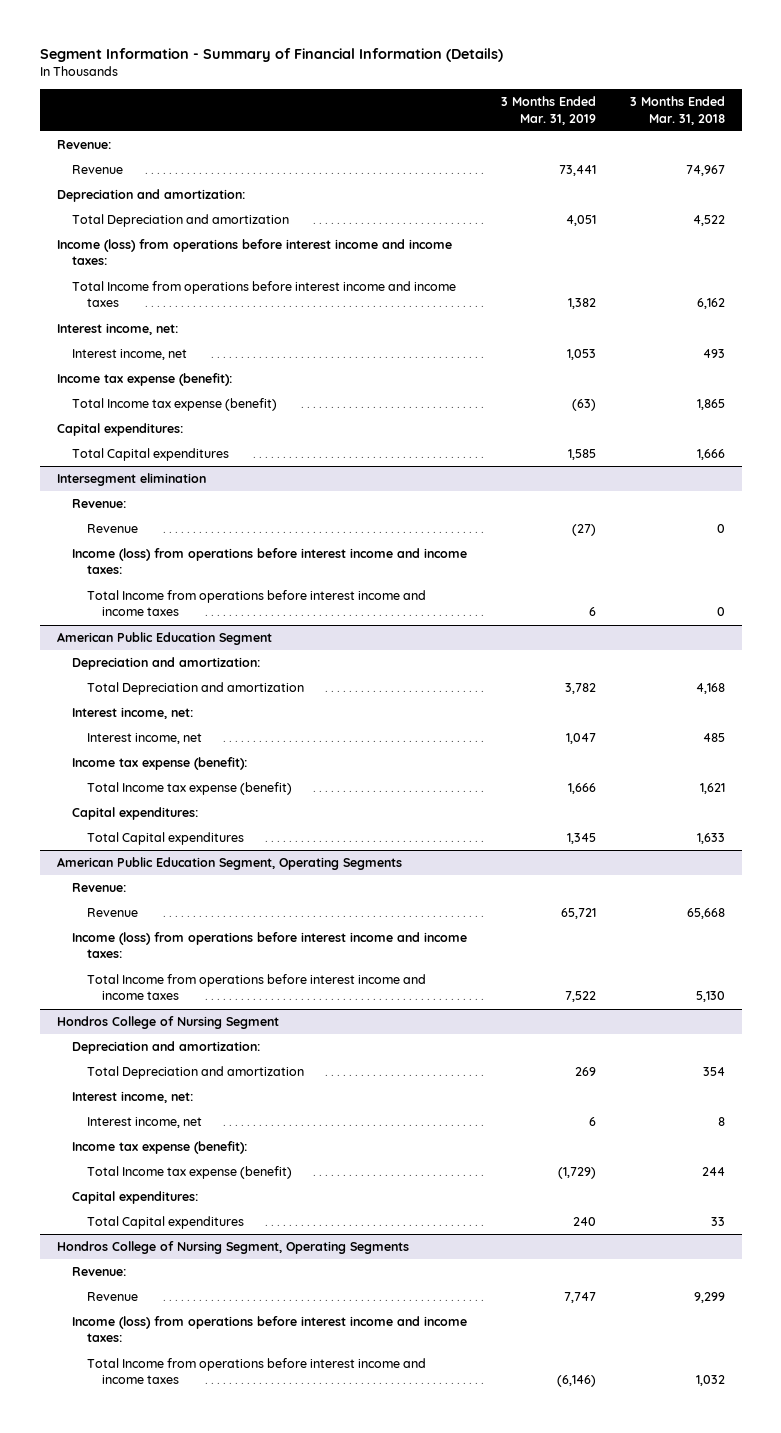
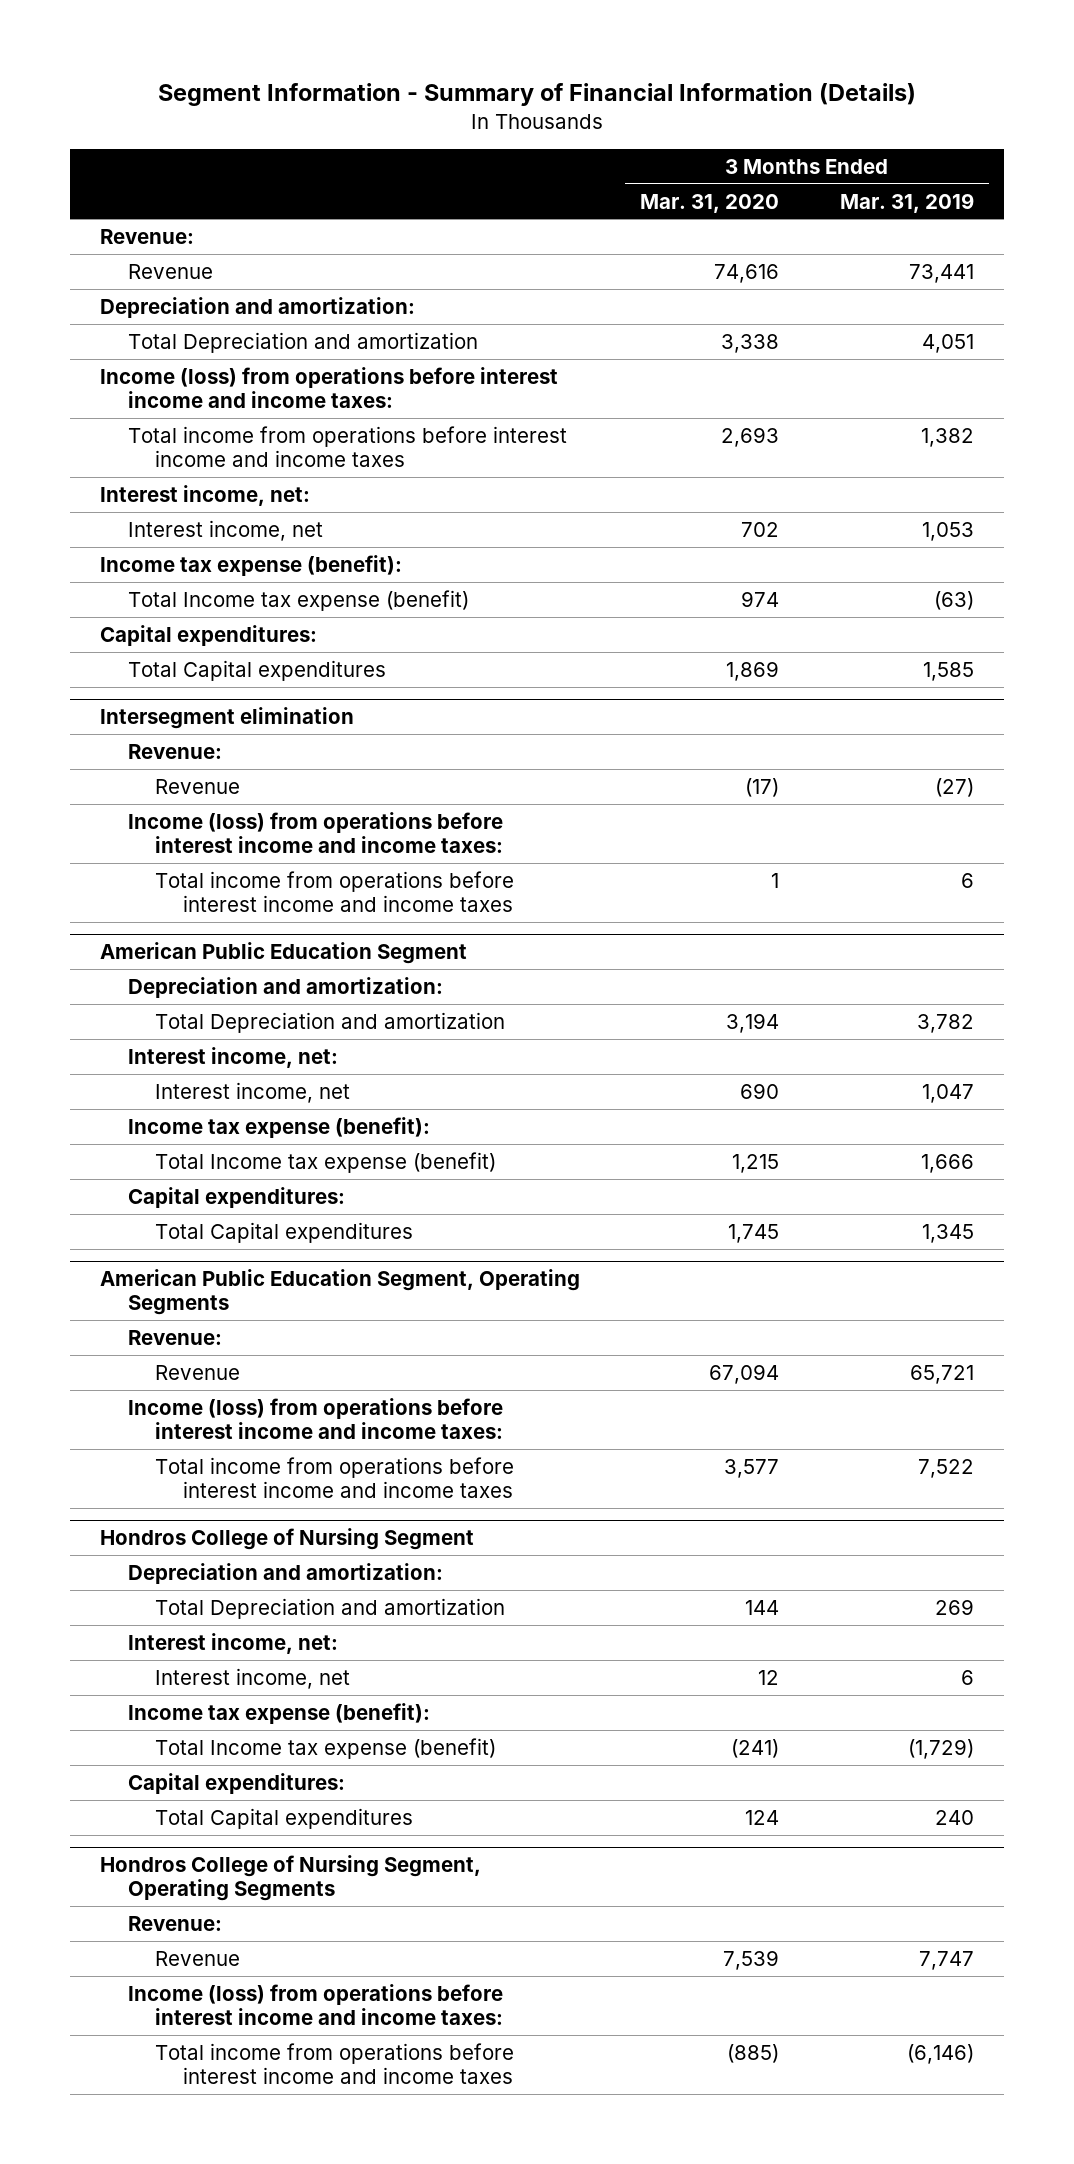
[629,96,725,125] 3 Months Ended Mar. 31, 2018 -> none
none -> [640,193,780,213] Mar. 31, 2020
[71,281,456,308] Total Income from operations before interest income and income taxes -> [127,425,567,467] Total income from operations before interest income and income taxes
[86,590,426,617] Total Income from operations before interest income and income taxes -> [155,870,515,912] Total income from operations before interest income and income taxes
[86,974,426,1001] Total Income from operations before interest income and income taxes -> [155,1456,515,1498] Total income from operations before interest income and income taxes
[86,1358,426,1385] Total Income from operations before interest income and income taxes -> [155,2042,515,2084] Total income from operations before interest income and income taxes

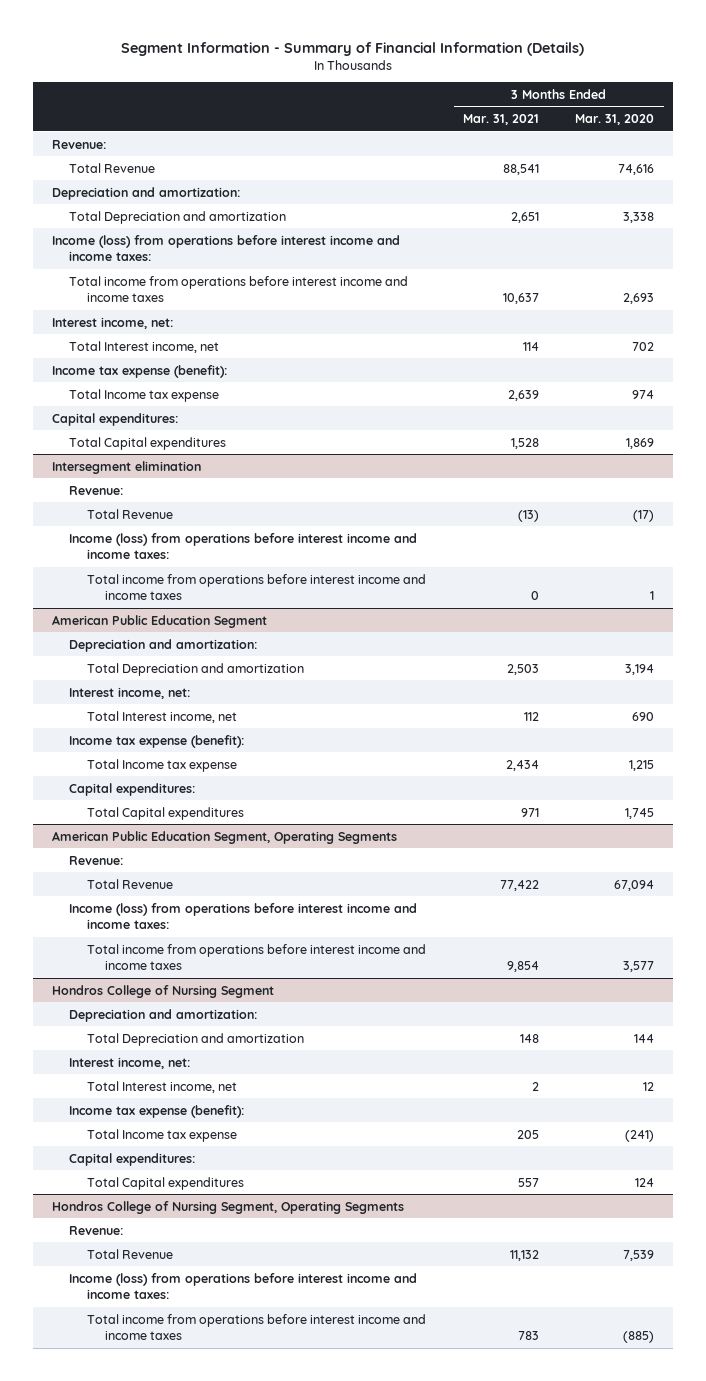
[839,192,974,213] Mar. 31, 2019 -> none
none -> [462,114,539,126] Mar. 31, 2021
[127,263,213,279] Revenue -> [69,162,156,173] Total Revenue
[127,519,323,541] Interest income, net -> [69,340,220,353] Total Interest income, net
[127,589,469,611] Total Income tax expense (benefit) -> [69,388,220,402] Total Income tax expense
[155,778,241,794] Revenue -> [87,508,174,519] Total Revenue
[155,1081,351,1103] Interest income, net -> [87,710,238,723] Total Interest income, net
[155,1151,497,1173] Total Income tax expense (benefit) -> [87,758,238,772] Total Income tax expense
[155,1364,241,1380] Revenue -> [87,878,174,889] Total Revenue
[155,1667,351,1689] Interest income, net -> [87,1080,238,1093] Total Interest income, net
[155,1737,497,1759] Total Income tax expense (benefit) -> [87,1128,238,1142] Total Income tax expense
[155,1950,241,1966] Revenue -> [87,1248,174,1259] Total Revenue

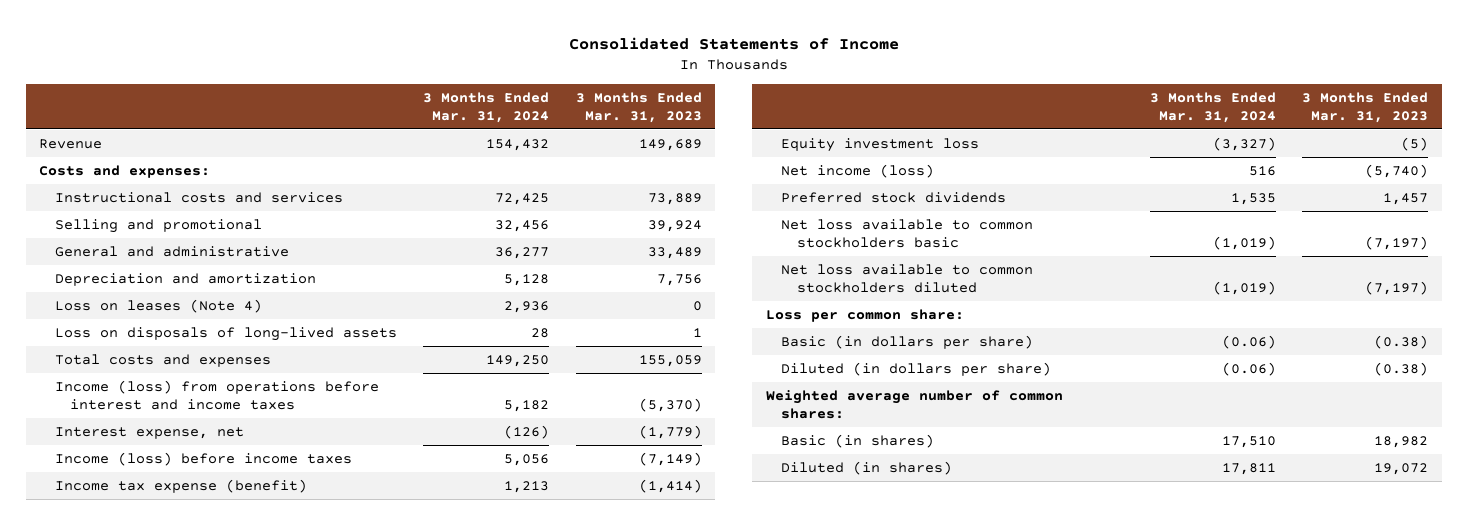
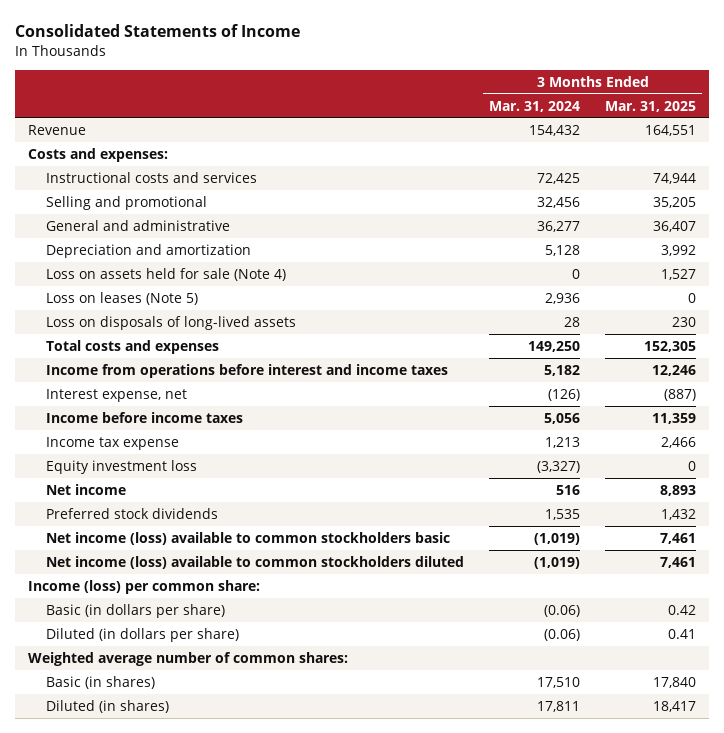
[575,91,702,123] 3 Months Ended Mar. 31, 2023 -> none
none -> [605,100,697,112] Mar. 31, 2025
none -> [46,267,287,281] Loss on assets held for sale (Note 4)
[54,298,262,313] Loss on leases (Note 4) -> [46,291,199,305] Loss on leases (Note 5)
[54,379,379,410] Income (loss) from operations before interest and income taxes -> [46,363,449,378] Income from operations before interest and income taxes
[54,451,352,466] Income (loss) before income taxes -> [46,411,244,423] Income before income taxes
[54,478,307,493] Income tax expense (benefit) -> [46,436,180,450] Income tax expense
[781,163,935,178] Net income (loss) -> [46,483,127,495] Net income
[781,218,1034,248] Net loss available to common stockholders basic -> [46,531,451,545] Net income (loss) available to common stockholders basic
[781,263,1034,293] Net loss available to common stockholders diluted -> [46,555,465,569] Net income (loss) available to common stockholders diluted
[765,308,964,322] Loss per common share: -> [27,579,260,594] Income (loss) per common share:

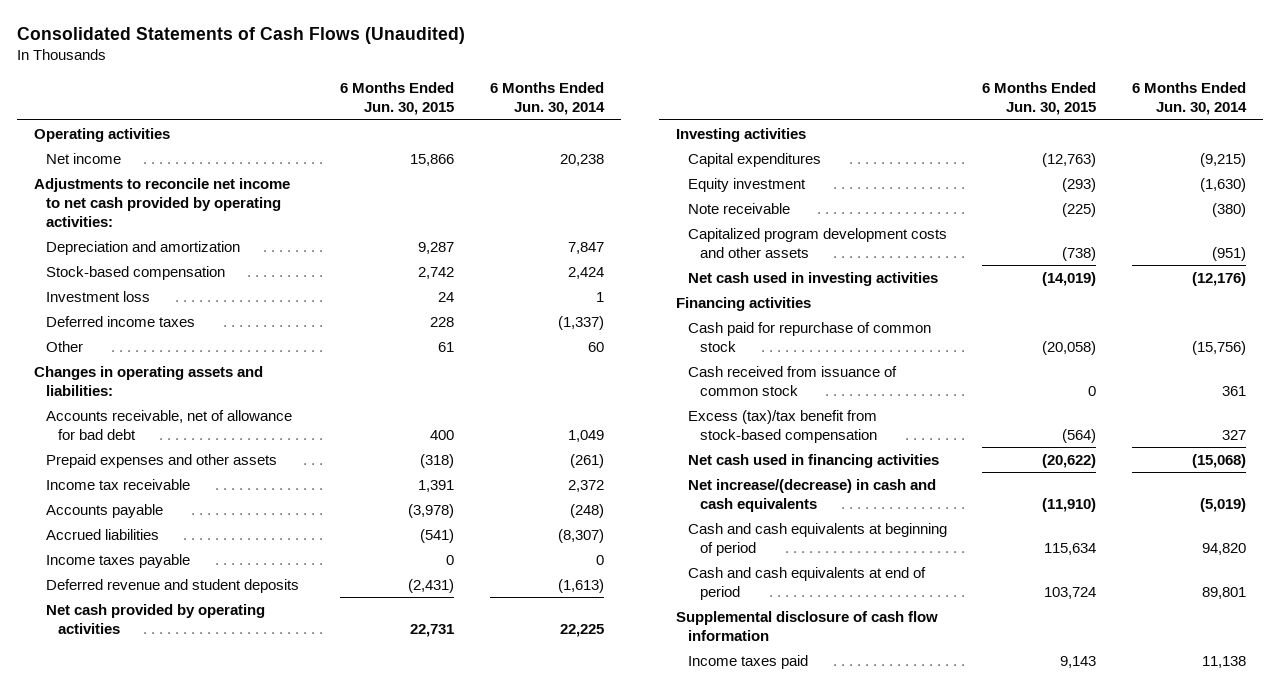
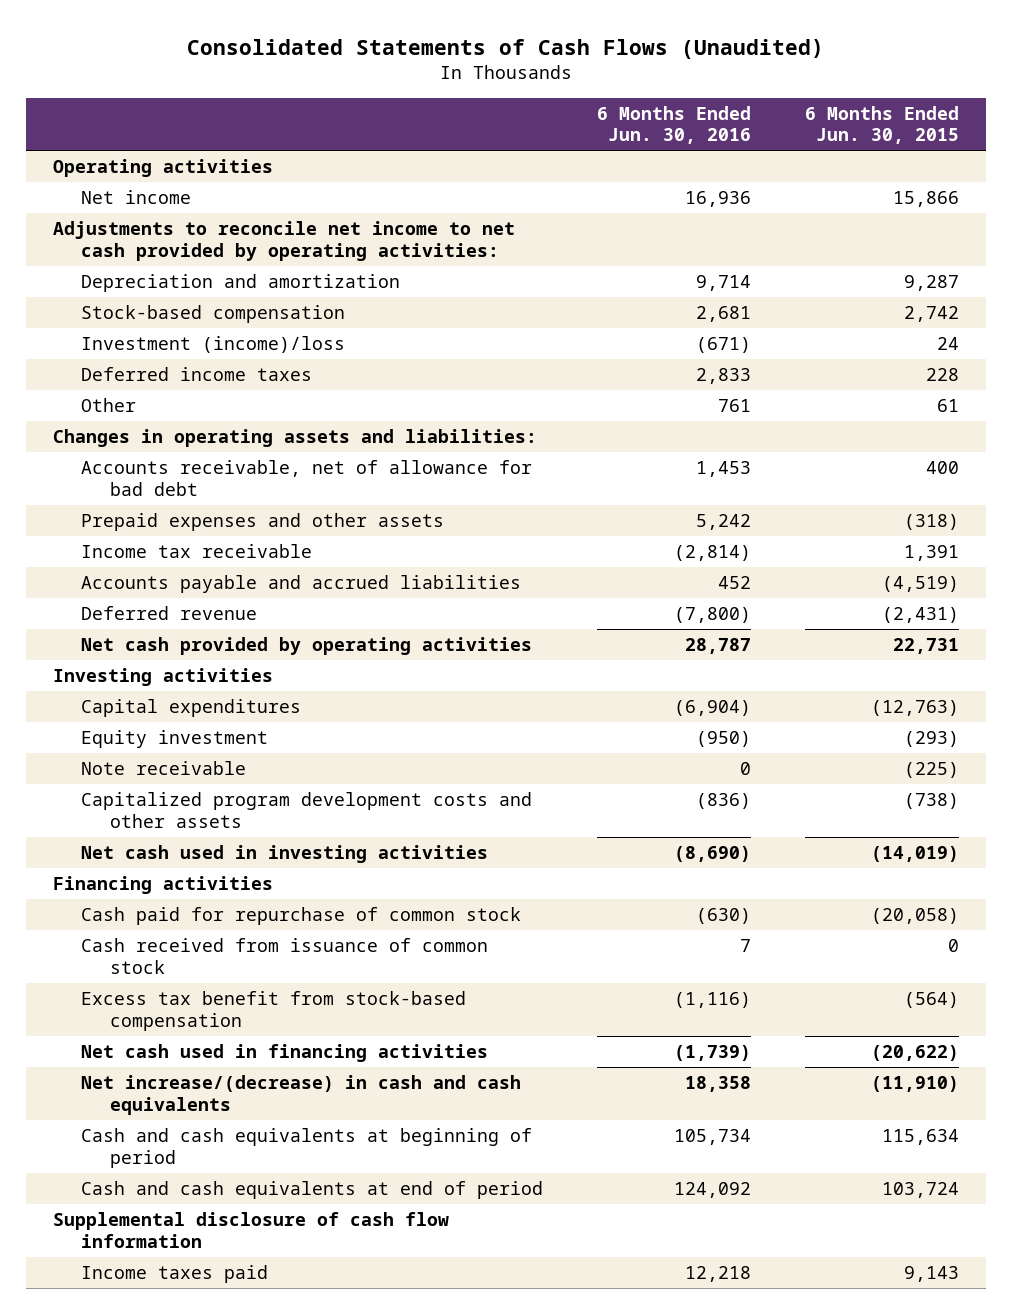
[489,82,605,116] 6 Months Ended Jun. 30, 2014 -> none
none -> [597,105,752,145] 6 Months Ended Jun. 30, 2016
[46,290,151,302] Investment loss -> [81,336,346,354] Investment (income)/loss
[46,503,164,518] Accounts payable -> none
[46,528,160,540] Accrued liabilities -> none
[46,553,191,568] Income taxes payable -> none
none -> [81,575,522,594] Accounts payable and accrued liabilities
[46,578,300,593] Deferred revenue and student deposits -> [81,606,258,621] Deferred revenue
[688,409,878,443] Excess (tax)/tax benefit from stock-based compensation -> [81,991,467,1031] Excess tax benefit from stock-based compensation

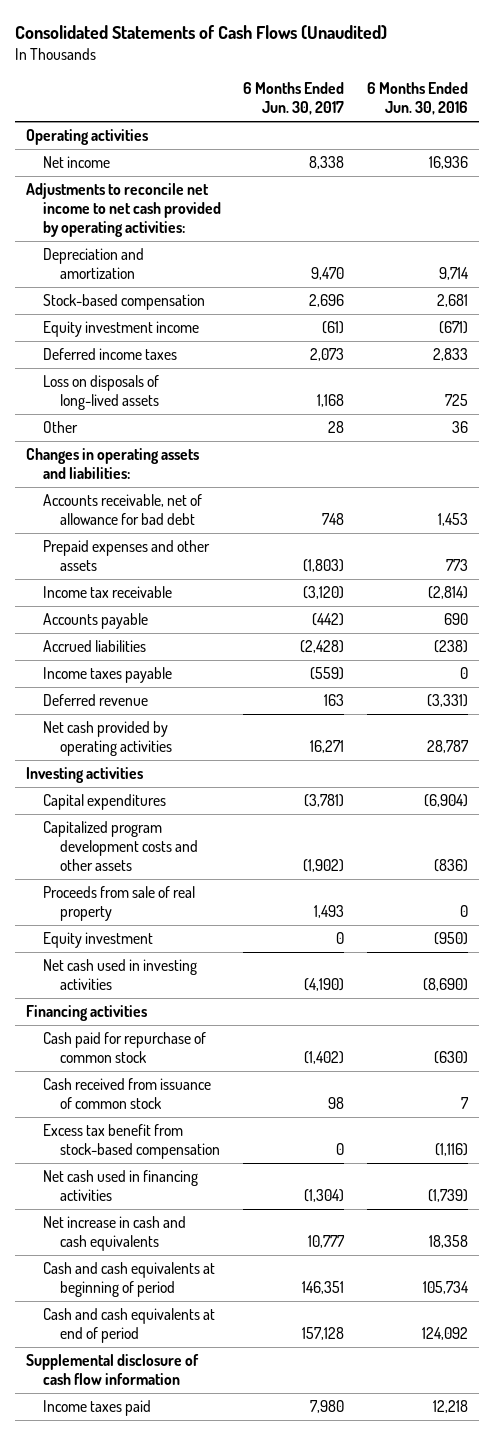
[805,105,960,145] 6 Months Ended Jun. 30, 2015 -> none
none -> [243,82,345,116] 6 Months Ended Jun. 30, 2017
[81,336,346,354] Investment (income)/loss -> [42,321,199,338] Equity investment income
none -> [42,375,159,411] Loss on disposals of long-lived assets
[718,399,752,413] 761 -> [451,421,468,434] 36
[696,514,752,531] 5,242 -> [445,559,468,572] 773
[81,575,522,594] Accounts payable and accrued liabilities -> none
none -> [42,613,148,630] Accounts payable
none -> [42,640,146,653] Accrued liabilities
none -> [42,667,172,684] Income taxes payable
[674,607,752,624] (7,800) -> [426,694,468,708] (3,331)
[81,761,247,776] Note receivable -> none
none -> [42,886,195,922] Proceeds from sale of real property
[81,730,269,749] Equity investment -> [42,932,153,949] Equity investment
[81,1075,522,1115] Net increase/(decrease) in cash and cash equivalents -> [42,1216,186,1252] Net increase in cash and cash equivalents

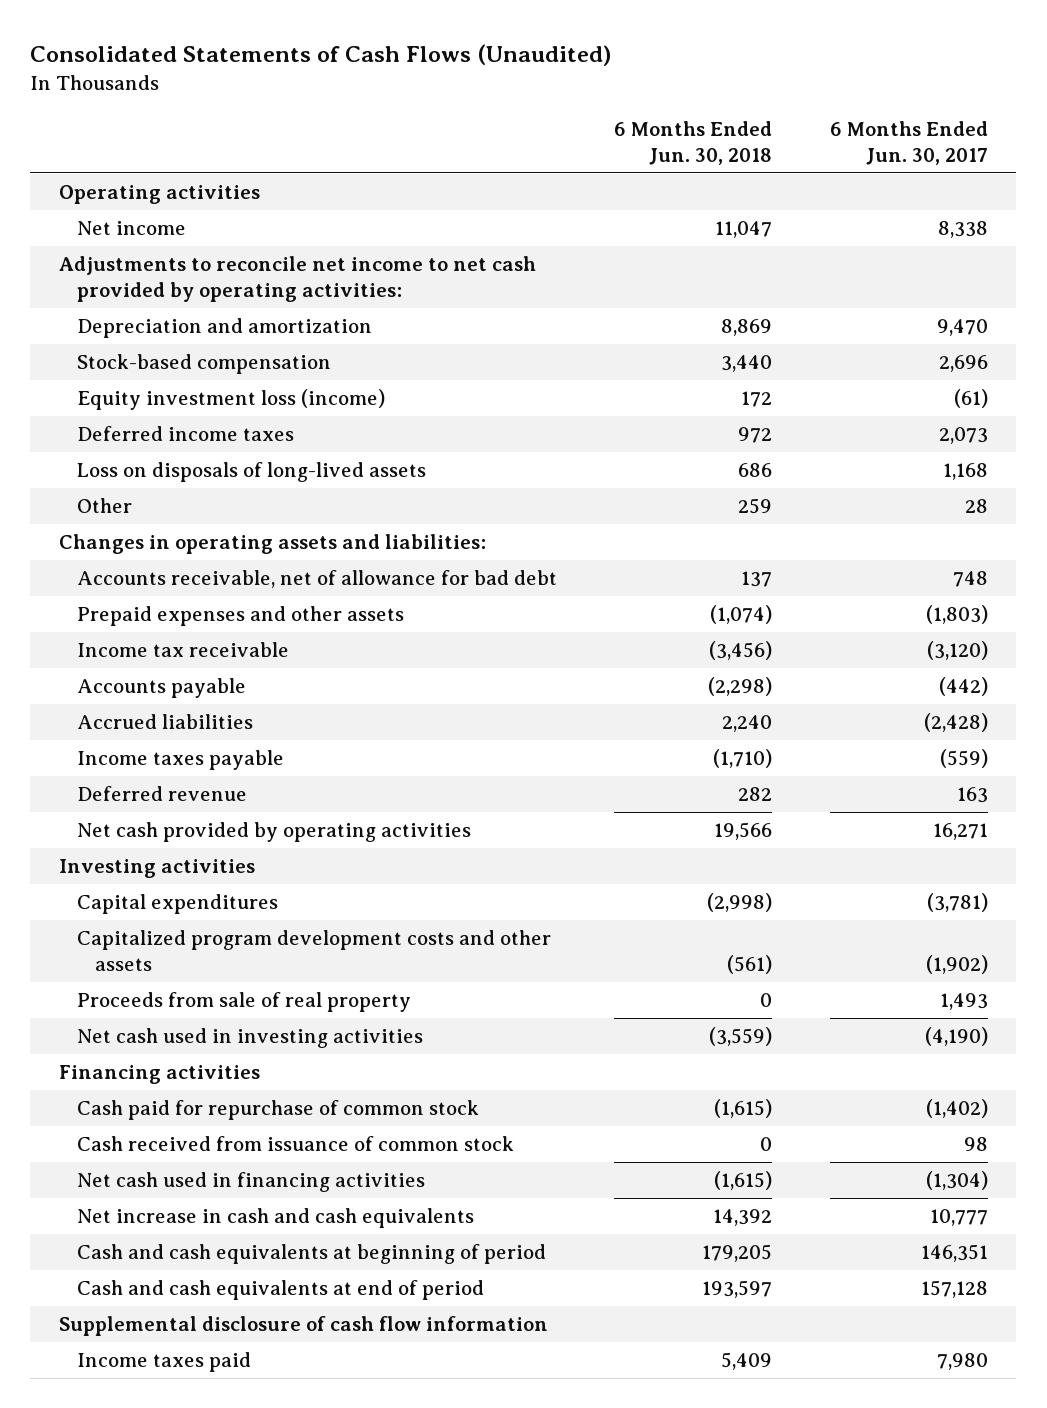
[366,82,468,116] 6 Months Ended Jun. 30, 2016 -> none
none -> [614,121,773,165] 6 Months Ended Jun. 30, 2018
[42,321,199,338] Equity investment income -> [76,389,385,411] Equity investment loss (income)
[42,932,153,949] Equity investment -> none
[42,1124,220,1160] Excess tax benefit from stock-based compensation -> none

